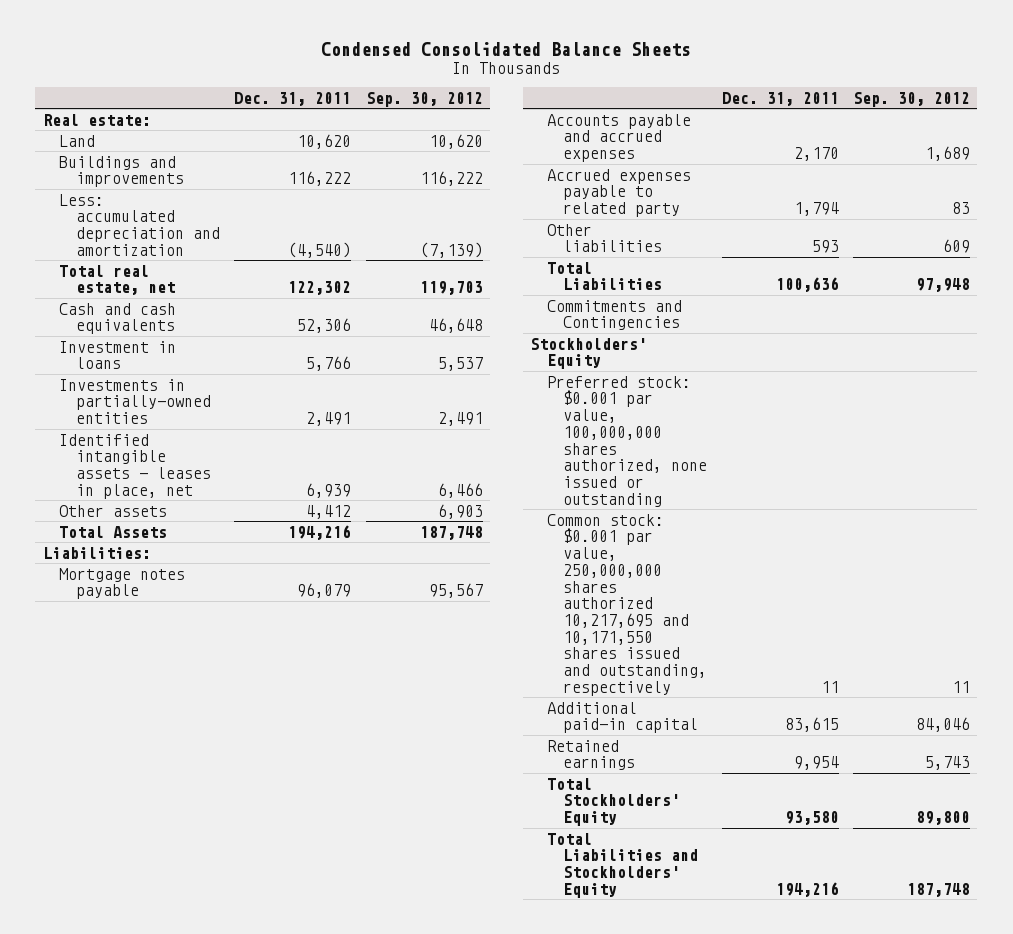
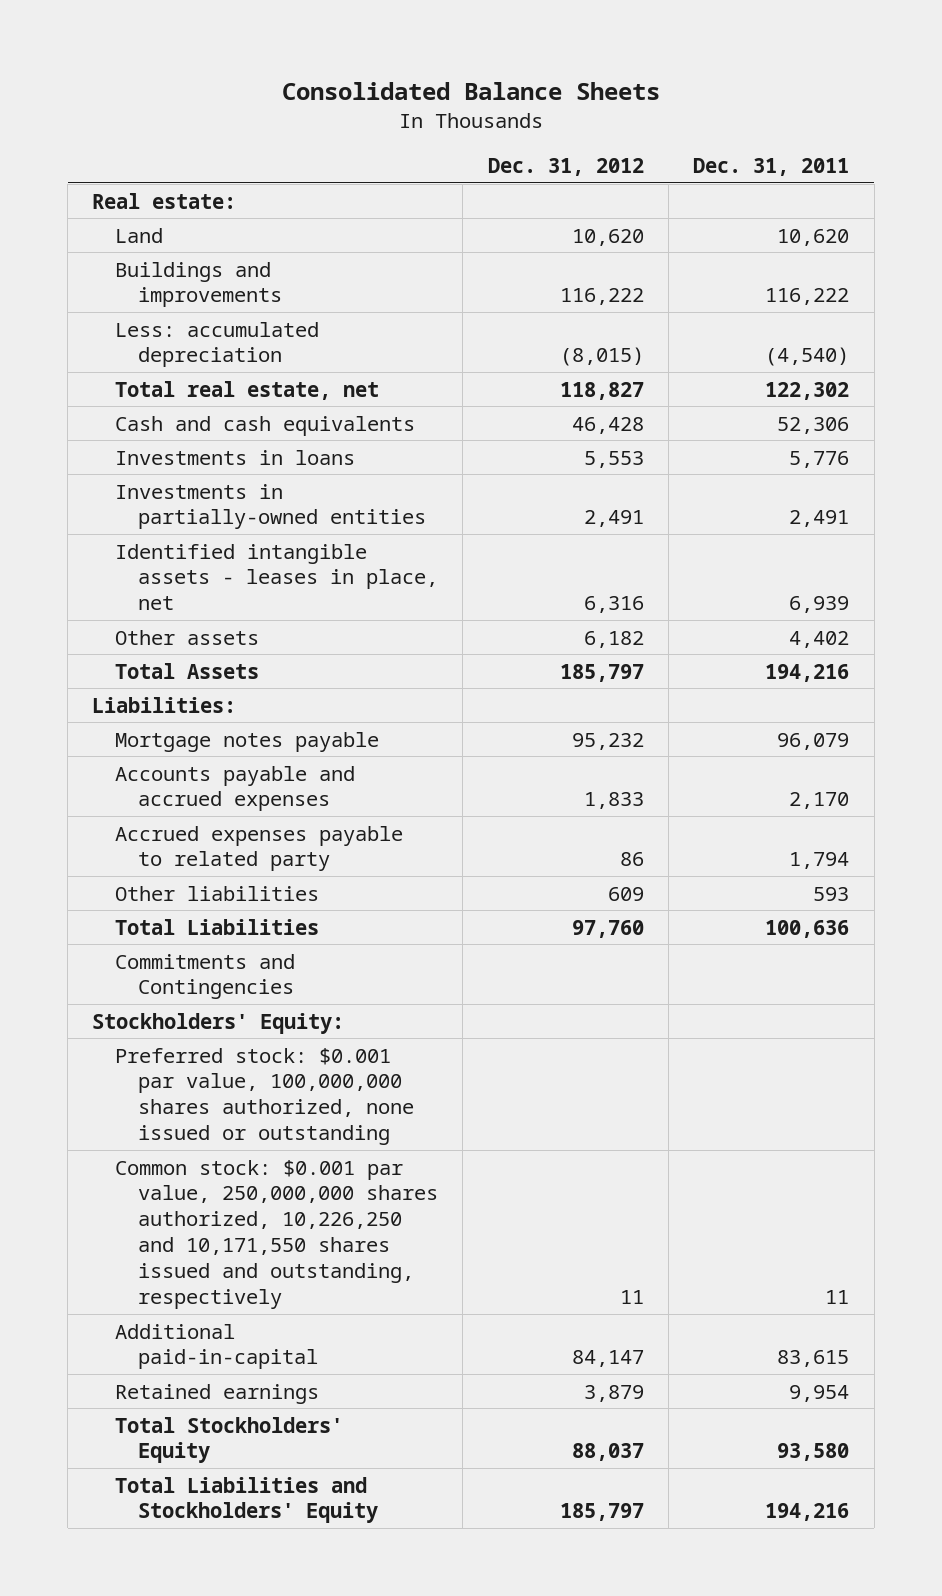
[321,41,692,56] Condensed Consolidated Balance Sheets -> [281,81,660,100] Consolidated Balance Sheets
[365,91,483,107] Sep. 30, 2012 -> none
none -> [487,157,644,176] Dec. 31, 2012
[59,193,220,256] Less: accumulated depreciation and amortization -> [115,321,320,368] Less: accumulated depreciation
[59,340,177,370] Investment in loans -> [115,449,356,465] Investments in loans
[306,356,352,372] 5,766 -> [789,450,850,468] 5,776
[306,504,352,519] 4,412 -> [789,630,850,648] 4,402
[530,337,648,370] Stockholders' Equity -> [92,1012,345,1034] Stockholders' Equity:
[546,513,708,696] Common stock: $0.001 par value, 250,000,000 shares authorized 10,217,695 and 10,171,550 shares issued and outstanding, respectively -> [115,1159,439,1310] Common stock: $0.001 par value, 250,000,000 shares authorized, 10,226,250 and 10,171,550 shares issued and outstanding, respectively
[546,701,699,734] Additional paid-in capital -> [115,1323,319,1370] Additional paid-in-capital

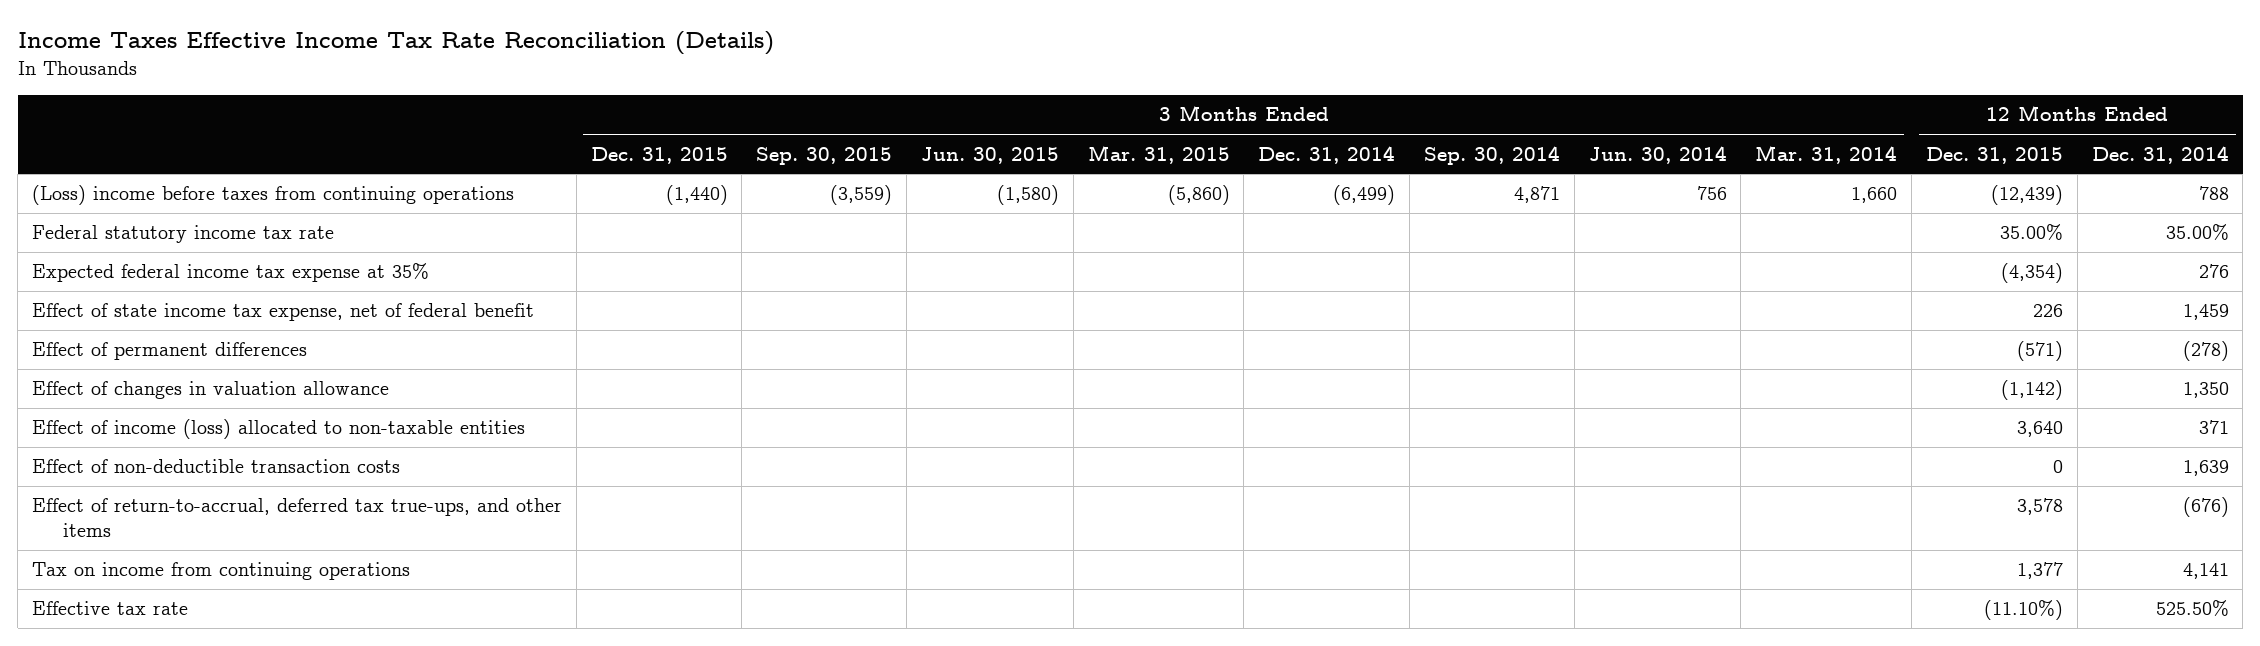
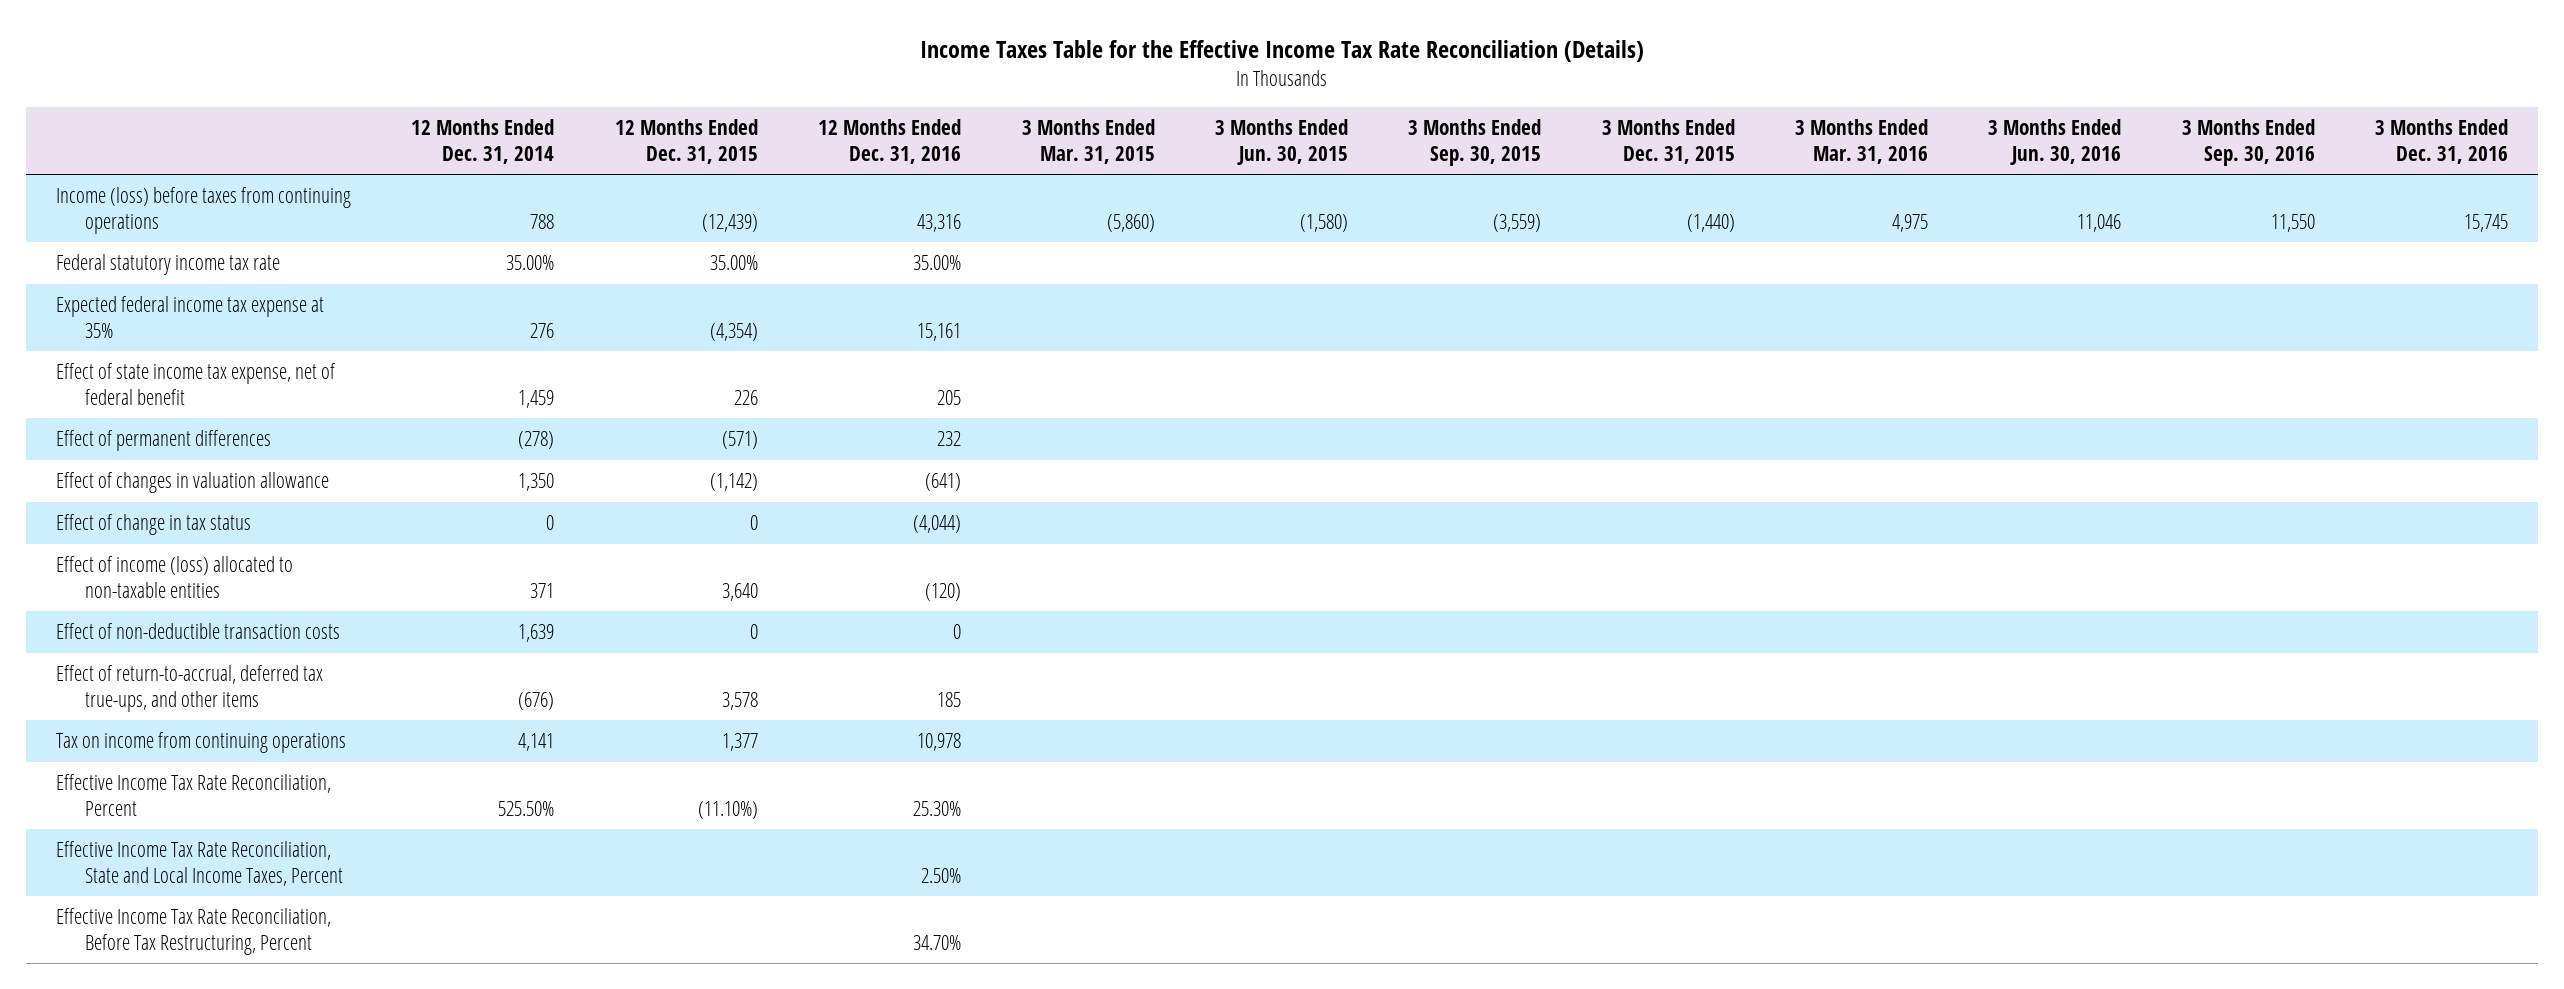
[17,31,774,56] Income Taxes Effective Income Tax Rate Reconciliation (Details) -> [920,40,1645,63] Income Taxes Table for the Effective Income Tax Rate Reconciliation (Details)
[1258,145,1396,164] Dec. 31, 2014 -> none
[1423,145,1560,165] Sep. 30, 2014 -> none
[1588,145,1727,164] Jun. 30, 2014 -> none
[1755,144,1898,164] Mar. 31, 2014 -> none
none -> [818,119,962,164] 12 Months Ended Dec. 31, 2016
none -> [1795,119,1929,164] 3 Months Ended Mar. 31, 2016
none -> [1988,119,2122,165] 3 Months Ended Jun. 30, 2016
none -> [2181,119,2315,166] 3 Months Ended Sep. 30, 2016
none -> [2375,119,2509,164] 3 Months Ended Dec. 31, 2016
[31,185,514,206] (Loss) income before taxes from continuing operations -> [56,187,352,234] Income (loss) before taxes from continuing operations
none -> [56,514,252,536] Effect of change in tax status
[31,601,188,616] Effective tax rate -> [56,774,332,816] Effective Income Tax Rate Reconciliation, Percent
none -> [56,841,343,886] Effective Income Tax Rate Reconciliation, State and Local Income Taxes, Percent
none -> [56,908,332,955] Effective Income Tax Rate Reconciliation, Before Tax Restructuring, Percent

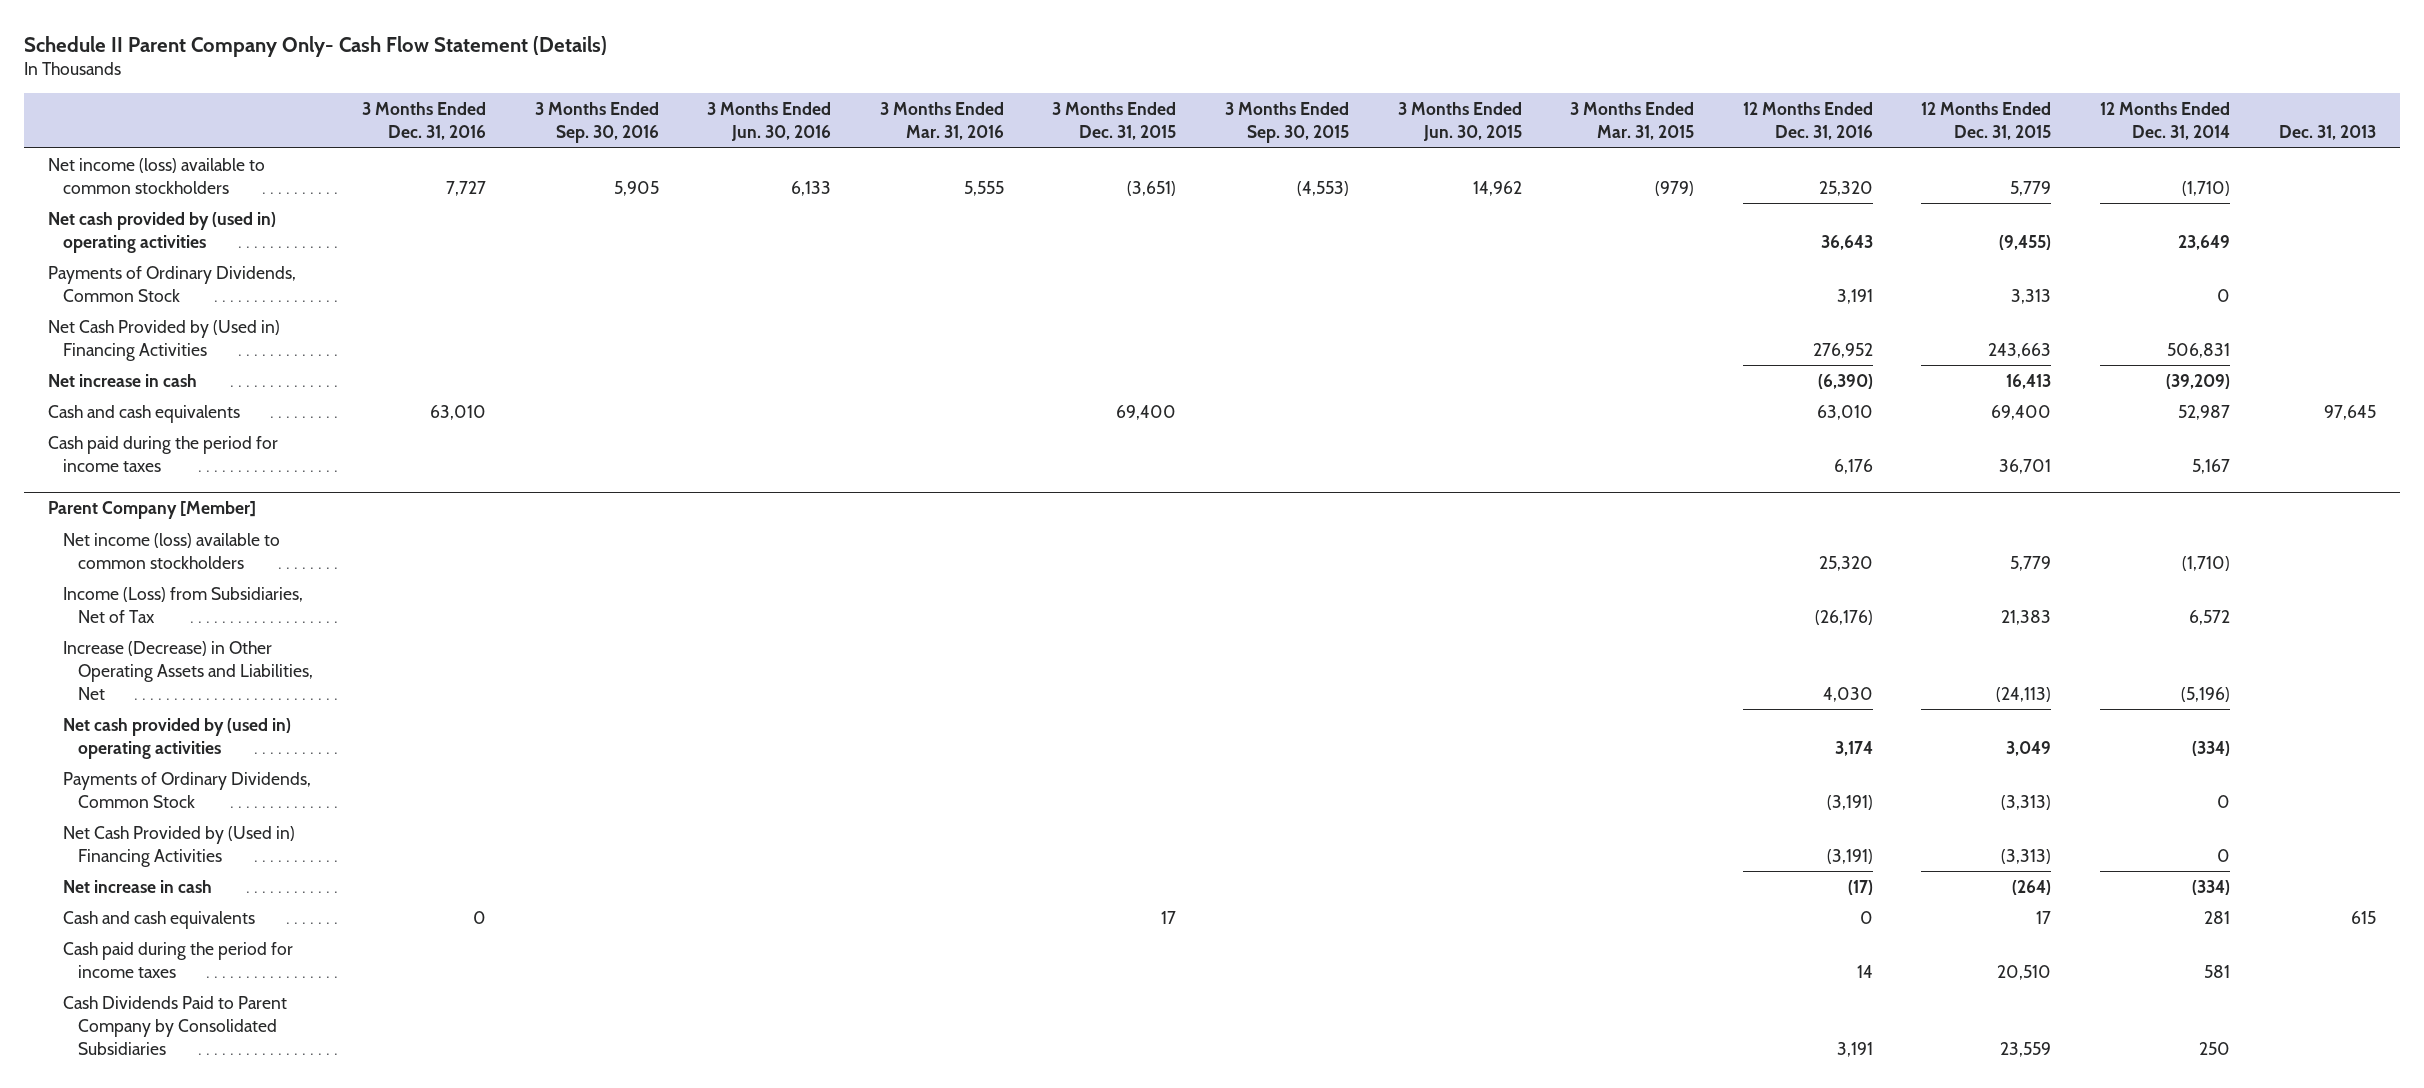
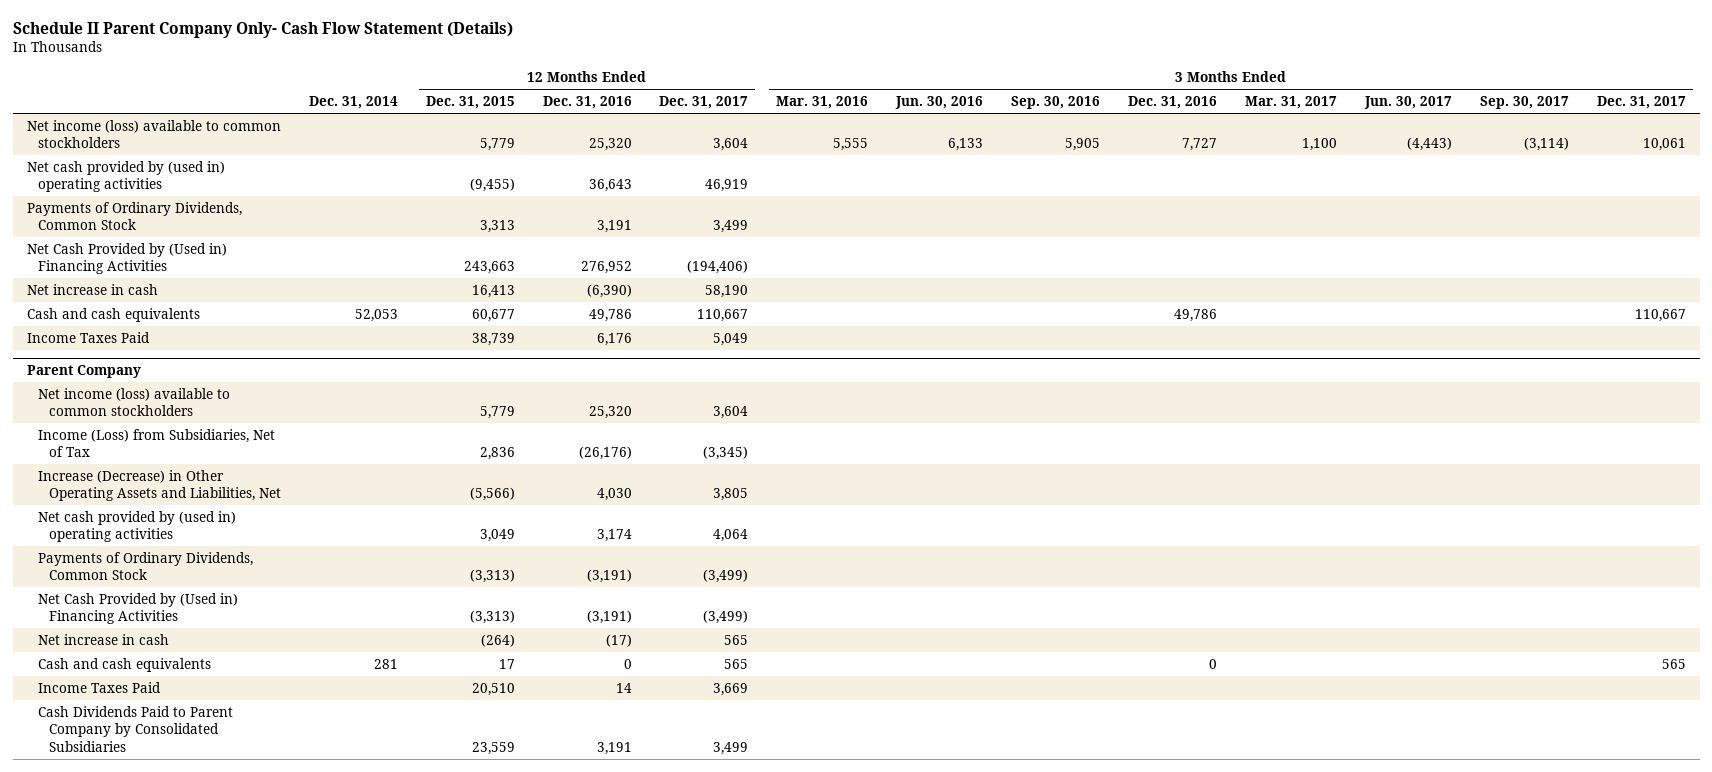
[1052,102,1177,141] 3 Months Ended Dec. 31, 2015 -> none
[1224,102,1349,144] 3 Months Ended Sep. 30, 2015 -> none
[1397,102,1522,142] 3 Months Ended Jun. 30, 2015 -> none
[1570,102,1695,141] 3 Months Ended Mar. 31, 2015 -> none
[2099,102,2230,141] 12 Months Ended Dec. 31, 2014 -> none
[2278,125,2376,141] Dec. 31, 2013 -> none
none -> [308,96,398,110] Dec. 31, 2014
none -> [659,96,749,110] Dec. 31, 2017
none -> [1244,96,1337,110] Mar. 31, 2017
none -> [1363,96,1452,110] Jun. 30, 2017
none -> [1479,96,1569,110] Sep. 30, 2017
none -> [1596,96,1686,110] Dec. 31, 2017
[429,404,486,420] 63,010 -> [1174,308,1218,322] 49,786
[1816,404,1873,420] 63,010 -> [588,308,632,322] 49,786
[1991,404,2052,420] 69,400 -> [471,308,515,322] 60,677
[48,435,279,472] Cash paid during the period for income taxes -> [26,331,150,343] Income Taxes Paid
[1999,458,2052,474] 36,701 -> [471,332,515,346] 38,739
[48,501,257,520] Parent Company [Member] -> [26,365,141,379] Parent Company
[2001,609,2052,625] 21,383 -> [479,447,515,461] 2,836
[1996,686,2052,702] (24,113) -> [469,487,515,502] (5,566)
[63,941,294,978] Cash paid during the period for income taxes -> [37,681,161,693] Income Taxes Paid

